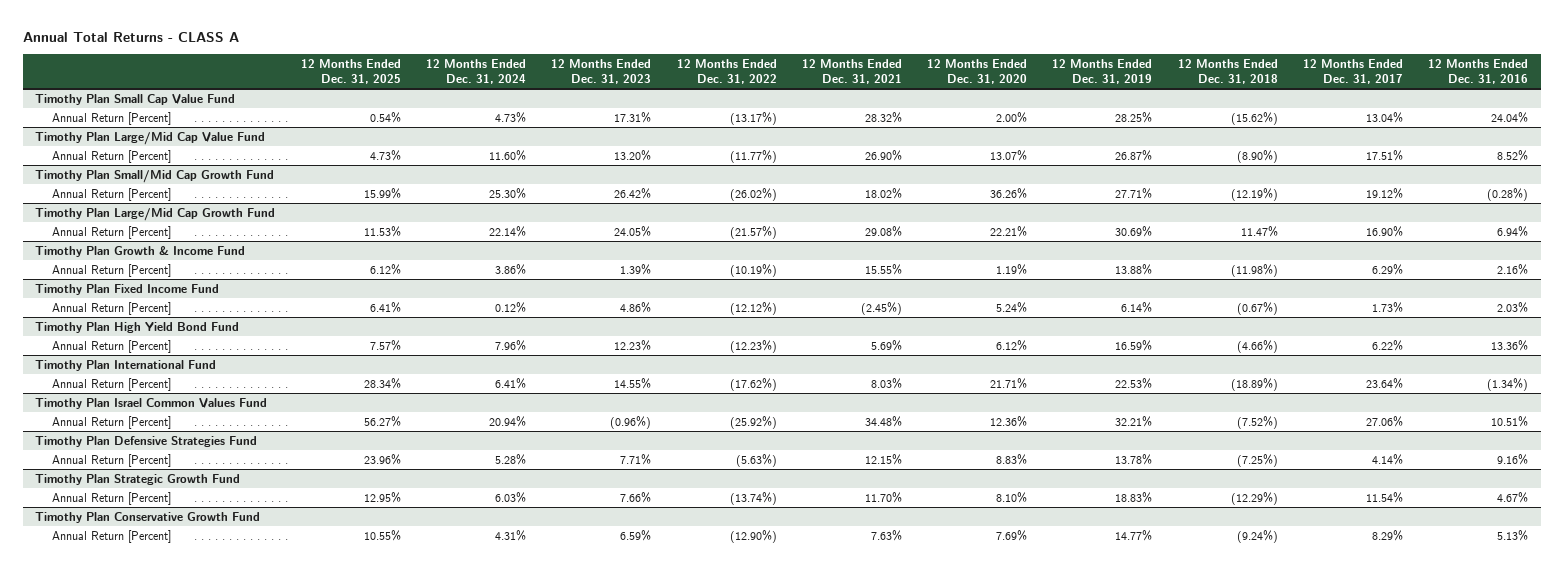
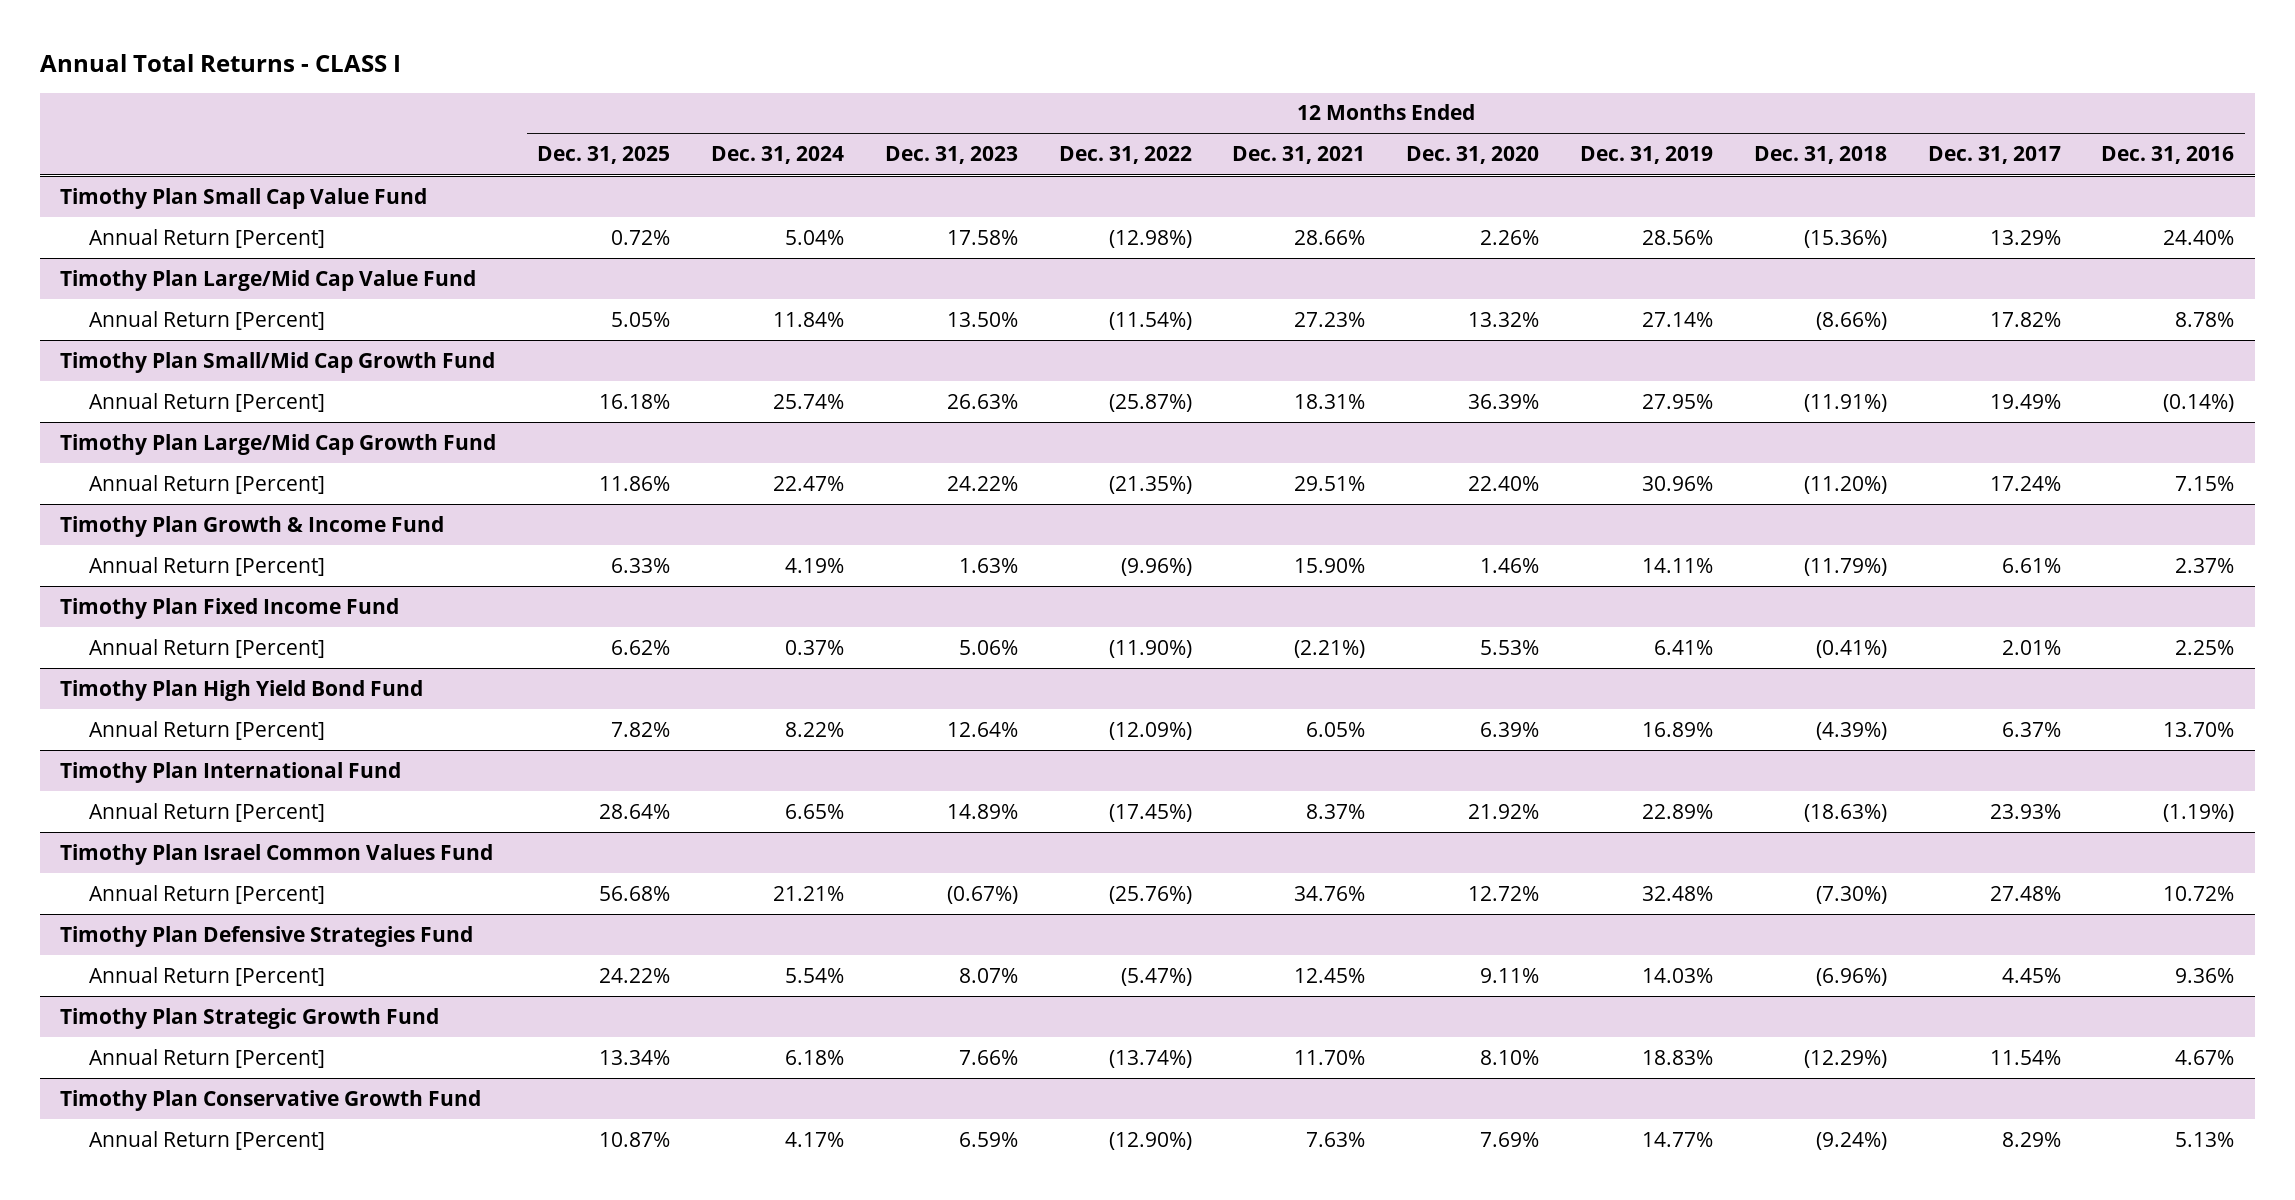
[22,31,239,42] Annual Total Returns - CLASS A -> [39,53,401,72] Annual Total Returns - CLASS I
[369,111,401,123] 0.54% -> [611,229,671,245] 0.72%
[494,111,526,123] 4.73% -> [784,229,844,245] 5.04%
[614,111,652,123] 17.31% -> [946,229,1018,245] 17.58%
[729,111,777,125] (13.17%) -> [1108,229,1192,248] (12.98%)
[864,111,902,123] 28.32% -> [1294,229,1366,245] 28.66%
[996,111,1028,123] 2.00% -> [1480,229,1540,245] 2.26%
[1115,111,1153,123] 28.25% -> [1641,229,1713,245] 28.56%
[1230,111,1278,125] (15.62%) -> [1803,229,1887,248] (15.36%)
[1366,111,1404,123] 13.04% -> [1989,229,2061,245] 13.29%
[1491,111,1529,123] 24.04% -> [2163,229,2235,245] 24.40%
[369,149,401,161] 4.73% -> [611,311,671,327] 5.05%
[488,149,526,161] 11.60% -> [772,311,844,327] 11.84%
[614,149,652,161] 13.20% -> [946,311,1018,327] 13.50%
[729,149,777,163] (11.77%) -> [1108,311,1192,330] (11.54%)
[864,149,902,161] 26.90% -> [1294,311,1366,327] 27.23%
[990,149,1028,161] 13.07% -> [1468,311,1540,327] 13.32%
[1115,149,1153,161] 26.87% -> [1641,311,1713,327] 27.14%
[1236,149,1278,163] (8.90%) -> [1815,311,1887,330] (8.66%)
[1366,149,1404,161] 17.51% -> [1989,311,2061,327] 17.82%
[1497,149,1529,161] 8.52% -> [2175,311,2235,327] 8.78%
[363,187,401,199] 15.99% -> [599,393,671,409] 16.18%
[488,187,526,199] 25.30% -> [772,393,844,409] 25.74%
[614,187,652,199] 26.42% -> [946,393,1018,409] 26.63%
[729,187,777,201] (26.02%) -> [1108,393,1192,412] (25.87%)
[864,187,902,199] 18.02% -> [1294,393,1366,409] 18.31%
[990,187,1028,199] 36.26% -> [1468,393,1540,409] 36.39%
[1115,187,1153,199] 27.71% -> [1641,393,1713,409] 27.95%
[1230,187,1278,201] (12.19%) -> [1803,393,1887,412] (11.91%)
[1366,187,1404,199] 19.12% -> [1989,393,2061,409] 19.49%
[1487,187,1529,201] (0.28%) -> [2163,393,2235,412] (0.14%)
[363,225,401,237] 11.53% -> [599,475,671,491] 11.86%
[488,225,526,237] 22.14% -> [772,475,844,491] 22.47%
[614,225,652,237] 24.05% -> [946,475,1018,491] 24.22%
[729,225,777,239] (21.57%) -> [1108,475,1192,494] (21.35%)
[864,225,902,237] 29.08% -> [1294,475,1366,491] 29.51%
[990,225,1028,237] 22.21% -> [1468,475,1540,491] 22.40%
[1115,225,1153,237] 30.69% -> [1641,475,1713,491] 30.96%
[1240,225,1278,237] 11.47% -> [1803,475,1887,494] (11.20%)
[1366,225,1404,237] 16.90% -> [1989,475,2061,491] 17.24%
[1497,225,1529,237] 6.94% -> [2175,475,2235,491] 7.15%
[369,263,401,275] 6.12% -> [611,557,671,573] 6.33%
[494,263,526,275] 3.86% -> [784,557,844,573] 4.19%
[620,263,652,275] 1.39% -> [958,557,1018,573] 1.63%
[729,263,777,277] (10.19%) -> [1120,557,1192,576] (9.96%)
[864,263,902,275] 15.55% -> [1294,557,1366,573] 15.90%
[996,263,1028,275] 1.19% -> [1480,557,1540,573] 1.46%
[1115,263,1153,275] 13.88% -> [1641,557,1713,573] 14.11%
[1230,263,1278,277] (11.98%) -> [1803,557,1887,576] (11.79%)
[1372,263,1404,275] 6.29% -> [2001,557,2061,573] 6.61%
[1497,263,1529,275] 2.16% -> [2175,557,2235,573] 2.37%
[369,301,401,313] 6.41% -> [611,639,671,655] 6.62%
[494,301,526,313] 0.12% -> [784,639,844,655] 0.37%
[620,301,652,313] 4.86% -> [958,639,1018,655] 5.06%
[729,301,777,315] (12.12%) -> [1108,639,1192,658] (11.90%)
[860,301,902,315] (2.45%) -> [1294,639,1366,658] (2.21%)
[996,301,1028,313] 5.24% -> [1480,639,1540,655] 5.53%
[1121,301,1153,313] 6.14% -> [1653,639,1713,655] 6.41%
[1236,301,1278,315] (0.67%) -> [1815,639,1887,658] (0.41%)
[1372,301,1404,313] 1.73% -> [2001,639,2061,655] 2.01%
[1497,301,1529,313] 2.03% -> [2175,639,2235,655] 2.25%
[369,339,401,351] 7.57% -> [611,721,671,737] 7.82%
[494,339,526,351] 7.96% -> [784,721,844,737] 8.22%
[614,339,652,351] 12.23% -> [946,721,1018,737] 12.64%
[729,339,777,353] (12.23%) -> [1108,721,1192,740] (12.09%)
[870,339,902,351] 5.69% -> [1306,721,1366,737] 6.05%
[996,339,1028,351] 6.12% -> [1480,721,1540,737] 6.39%
[1115,339,1153,351] 16.59% -> [1641,721,1713,737] 16.89%
[1236,339,1278,353] (4.66%) -> [1815,721,1887,740] (4.39%)
[1372,339,1404,351] 6.22% -> [2001,721,2061,737] 6.37%
[1491,339,1529,351] 13.36% -> [2163,721,2235,737] 13.70%
[363,377,401,389] 28.34% -> [599,803,671,819] 28.64%
[494,377,526,389] 6.41% -> [784,803,844,819] 6.65%
[614,377,652,389] 14.55% -> [946,803,1018,819] 14.89%
[729,377,777,391] (17.62%) -> [1108,803,1192,822] (17.45%)
[870,377,902,389] 8.03% -> [1306,803,1366,819] 8.37%
[990,377,1028,389] 21.71% -> [1468,803,1540,819] 21.92%
[1115,377,1153,389] 22.53% -> [1641,803,1713,819] 22.89%
[1230,377,1278,391] (18.89%) -> [1803,803,1887,822] (18.63%)
[1366,377,1404,389] 23.64% -> [1989,803,2061,819] 23.93%
[1487,377,1529,391] (1.34%) -> [2163,803,2235,822] (1.19%)
[363,415,401,427] 56.27% -> [599,885,671,901] 56.68%
[488,415,526,427] 20.94% -> [772,885,844,901] 21.21%
[610,415,652,429] (0.96%) -> [946,885,1018,904] (0.67%)
[729,415,777,429] (25.92%) -> [1108,885,1192,904] (25.76%)
[864,415,902,427] 34.48% -> [1294,885,1366,901] 34.76%
[990,415,1028,427] 12.36% -> [1468,885,1540,901] 12.72%
[1115,415,1153,427] 32.21% -> [1641,885,1713,901] 32.48%
[1236,415,1278,429] (7.52%) -> [1815,885,1887,904] (7.30%)
[1366,415,1404,427] 27.06% -> [1989,885,2061,901] 27.48%
[1491,415,1529,427] 10.51% -> [2163,885,2235,901] 10.72%
[363,453,401,465] 23.96% -> [599,967,671,983] 24.22%
[494,453,526,465] 5.28% -> [784,967,844,983] 5.54%
[620,453,652,465] 7.71% -> [958,967,1018,983] 8.07%
[735,453,777,467] (5.63%) -> [1120,967,1192,986] (5.47%)
[864,453,902,465] 12.15% -> [1294,967,1366,983] 12.45%
[996,453,1028,465] 8.83% -> [1480,967,1540,983] 9.11%
[1115,453,1153,465] 13.78% -> [1641,967,1713,983] 14.03%
[1236,453,1278,467] (7.25%) -> [1815,967,1887,986] (6.96%)
[1372,453,1404,465] 4.14% -> [2001,967,2061,983] 4.45%
[1497,453,1529,465] 9.16% -> [2175,967,2235,983] 9.36%
[363,491,401,503] 12.95% -> [599,1049,671,1065] 13.34%
[494,491,526,503] 6.03% -> [784,1049,844,1065] 6.18%
[363,529,401,541] 10.55% -> [599,1131,671,1147] 10.87%
[494,529,526,541] 4.31% -> [784,1131,844,1147] 4.17%

